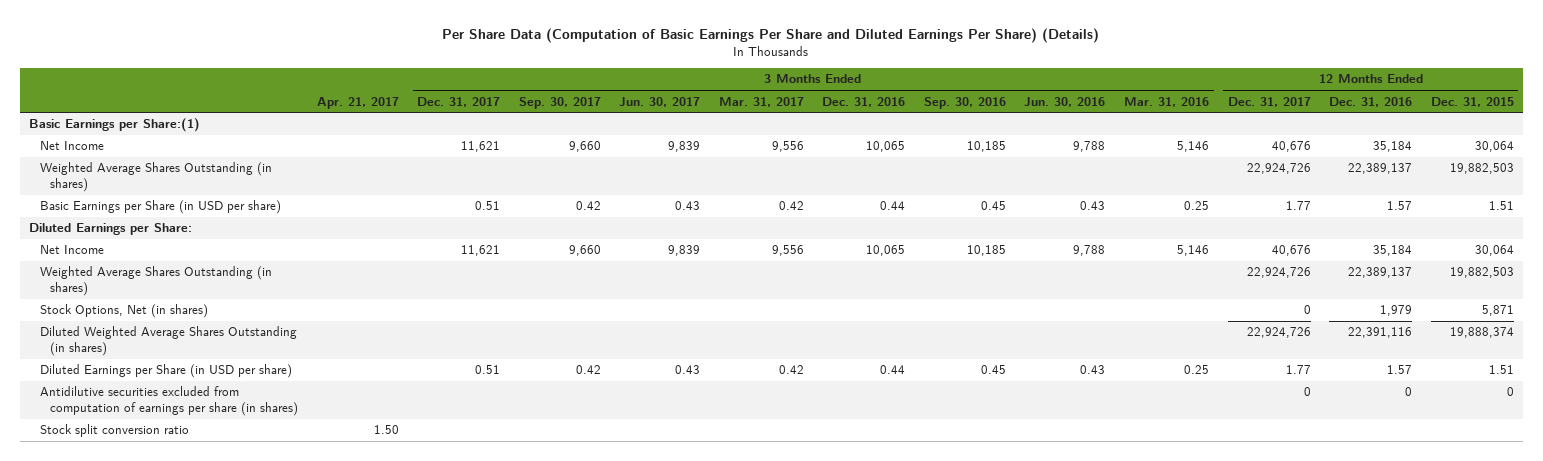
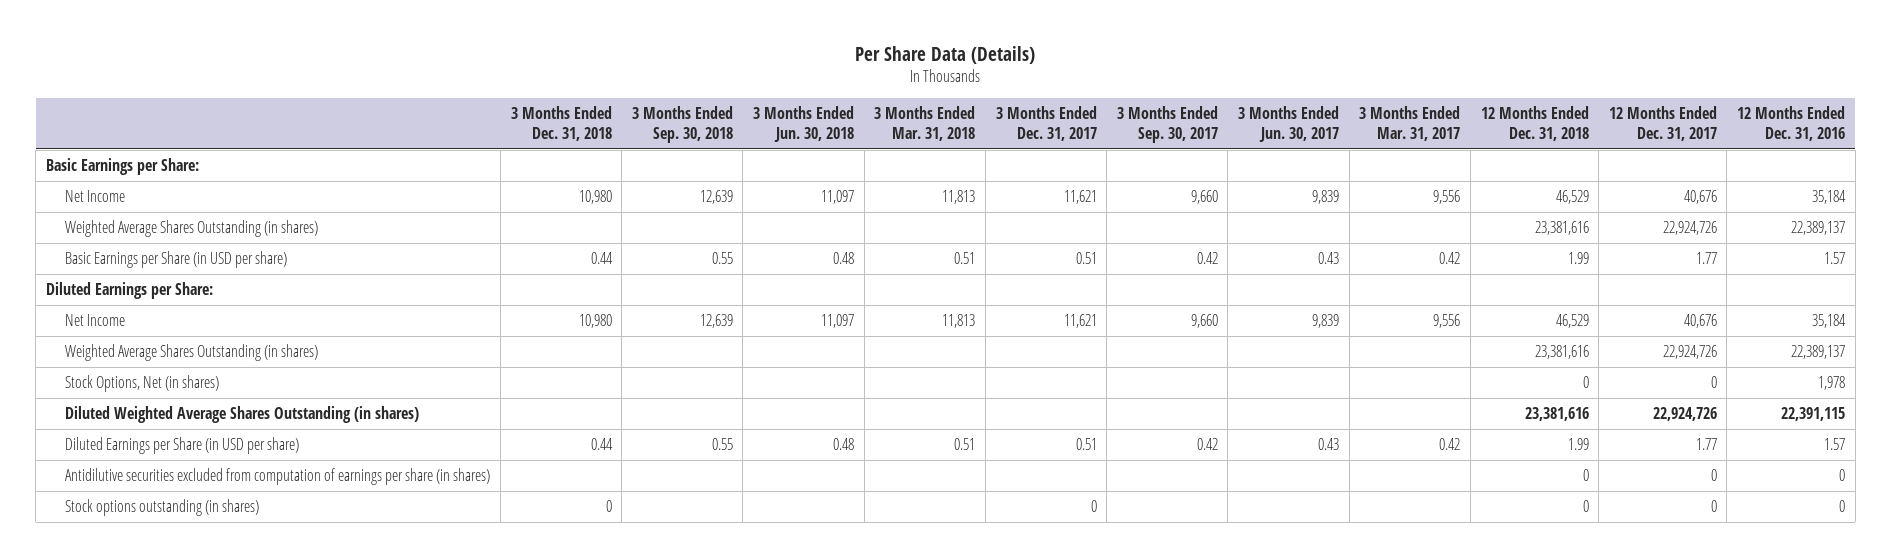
[442,28,1100,44] Per Share Data (Computation of Basic Earnings Per Share and Diluted Earnings Per Share) (Details) -> [855,45,1036,64] Per Share Data (Details)
[316,96,399,109] Apr. 21, 2017 -> none
[822,96,906,107] Dec. 31, 2016 -> none
[923,96,1006,109] Sep. 30, 2016 -> none
[1024,96,1106,107] Jun. 30, 2016 -> none
[1123,96,1209,107] Mar. 31, 2016 -> none
[1430,96,1514,107] Dec. 31, 2015 -> none
none -> [510,106,612,142] 3 Months Ended Dec. 31, 2018
none -> [631,106,733,144] 3 Months Ended Sep. 30, 2018
none -> [753,106,855,143] 3 Months Ended Jun. 30, 2018
none -> [874,106,976,142] 3 Months Ended Mar. 31, 2018
none -> [1480,106,1589,142] 12 Months Ended Dec. 31, 2018
[29,118,201,133] Basic Earnings per Share:(1) -> [45,158,199,176] Basic Earnings per Share:
[1380,305,1413,317] 1,979 -> [1818,376,1846,391] 1,978
[1348,327,1413,339] 22,391,116 -> [1781,407,1846,422] 22,391,115
[39,424,189,438] Stock split conversion ratio -> none
none -> [65,499,260,517] Stock options outstanding (in shares)

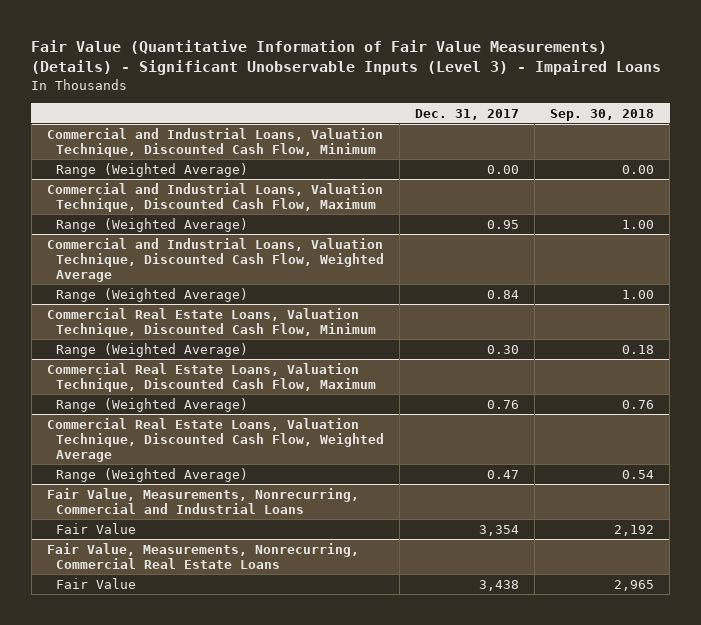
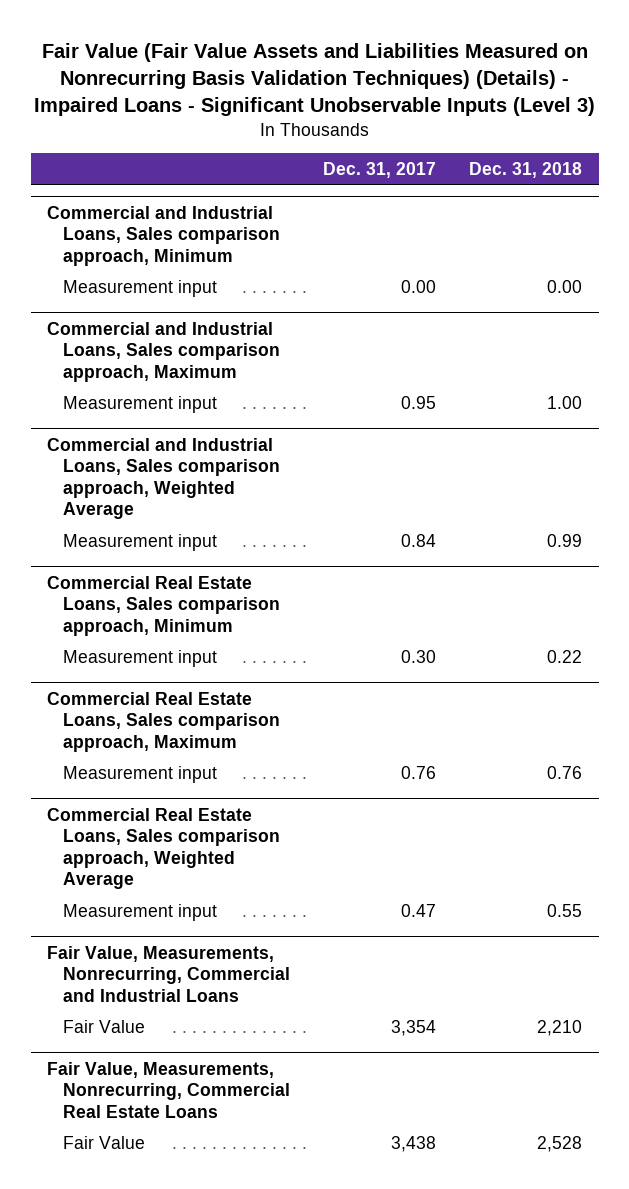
[31,39,662,76] Fair Value (Quantitative Information of Fair Value Measurements) (Details) - Significant Unobservable Inputs (Level 3) - Impaired Loans -> [33,42,595,117] Fair Value (Fair Value Assets and Liabilities Measured on Nonrecurring Basis Validation Techniques) (Details) - Impaired Loans - Significant Unobservable Inputs (Level 3)
[550,108,655,121] Sep. 30, 2018 -> none
none -> [469,161,583,178] Dec. 31, 2018
[46,127,383,157] Commercial and Industrial Loans, Valuation Technique, Discounted Cash Flow, Minimum -> none
[46,182,383,212] Commercial and Industrial Loans, Valuation Technique, Discounted Cash Flow, Maximum -> none
[46,237,385,283] Commercial and Industrial Loans, Valuation Technique, Discounted Cash Flow, Weighted Average -> none
[46,307,377,337] Commercial Real Estate Loans, Valuation Technique, Discounted Cash Flow, Minimum -> none
[46,362,377,392] Commercial Real Estate Loans, Valuation Technique, Discounted Cash Flow, Maximum -> none
[46,417,385,463] Commercial Real Estate Loans, Valuation Technique, Discounted Cash Flow, Weighted Average -> none
none -> [47,205,281,266] Commercial and Industrial Loans, Sales comparison approach, Minimum
[56,162,249,177] Range (Weighted Average) -> [63,279,218,297] Measurement input
none -> [47,321,281,382] Commercial and Industrial Loans, Sales comparison approach, Maximum
[56,217,249,232] Range (Weighted Average) -> [63,395,218,413] Measurement input
none -> [47,437,281,520] Commercial and Industrial Loans, Sales comparison approach, Weighted Average
[56,287,249,302] Range (Weighted Average) -> [63,533,218,551] Measurement input
none -> [47,575,281,636] Commercial Real Estate Loans, Sales comparison approach, Minimum
[56,342,249,357] Range (Weighted Average) -> [63,649,218,667] Measurement input
none -> [47,691,281,752] Commercial Real Estate Loans, Sales comparison approach, Maximum
[56,397,249,412] Range (Weighted Average) -> [63,765,218,783] Measurement input
none -> [47,807,281,890] Commercial Real Estate Loans, Sales comparison approach, Weighted Average
[56,467,249,482] Range (Weighted Average) -> [63,903,218,921] Measurement input

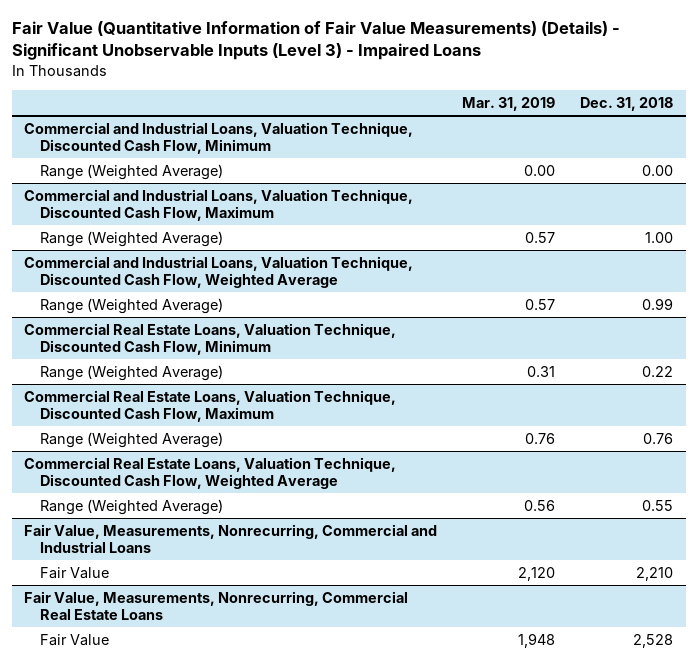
[33,42,595,117] Fair Value (Fair Value Assets and Liabilities Measured on Nonrecurring Basis Validation Techniques) (Details) - Impaired Loans - Significant Unobservable Inputs (Level 3) -> [11,21,620,61] Fair Value (Quantitative Information of Fair Value Measurements) (Details) - Significant Unobservable Inputs (Level 3) - Impaired Loans
[323,161,437,178] Dec. 31, 2017 -> none
none -> [462,96,556,111] Mar. 31, 2019
[47,205,281,266] Commercial and Industrial Loans, Sales comparison approach, Minimum -> none
[47,321,281,382] Commercial and Industrial Loans, Sales comparison approach, Maximum -> none
[47,437,281,520] Commercial and Industrial Loans, Sales comparison approach, Weighted Average -> none
[47,575,281,636] Commercial Real Estate Loans, Sales comparison approach, Minimum -> none
[47,691,281,752] Commercial Real Estate Loans, Sales comparison approach, Maximum -> none
[47,807,281,890] Commercial Real Estate Loans, Sales comparison approach, Weighted Average -> none
none -> [24,121,414,154] Commercial and Industrial Loans, Valuation Technique, Discounted Cash Flow, Minimum
[63,279,218,297] Measurement input -> [40,163,224,180] Range (Weighted Average)
none -> [24,188,414,221] Commercial and Industrial Loans, Valuation Technique, Discounted Cash Flow, Maximum
[63,395,218,413] Measurement input -> [40,230,224,247] Range (Weighted Average)
none -> [24,255,414,288] Commercial and Industrial Loans, Valuation Technique, Discounted Cash Flow, Weighted Average
[63,533,218,551] Measurement input -> [40,297,224,314] Range (Weighted Average)
none -> [24,322,397,355] Commercial Real Estate Loans, Valuation Technique, Discounted Cash Flow, Minimum
[63,649,218,667] Measurement input -> [40,364,224,381] Range (Weighted Average)
none -> [24,389,397,422] Commercial Real Estate Loans, Valuation Technique, Discounted Cash Flow, Maximum
[63,765,218,783] Measurement input -> [40,431,224,448] Range (Weighted Average)
none -> [24,456,397,489] Commercial Real Estate Loans, Valuation Technique, Discounted Cash Flow, Weighted Average
[63,903,218,921] Measurement input -> [40,498,224,515] Range (Weighted Average)

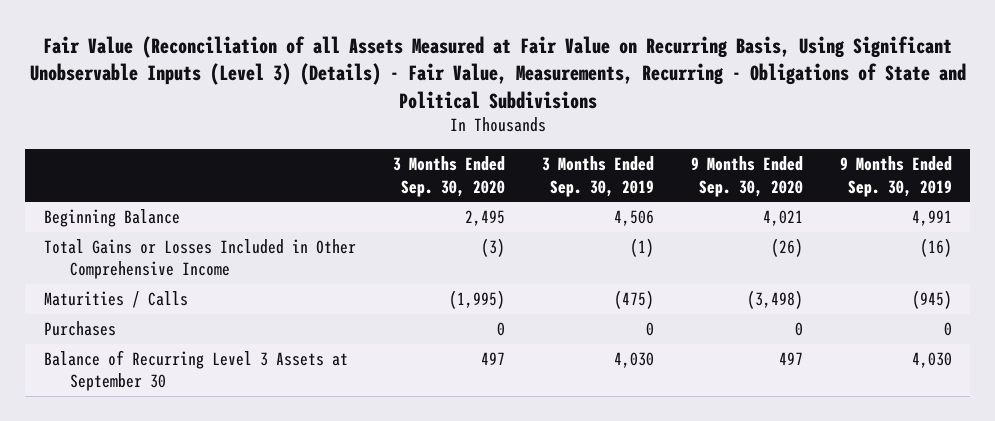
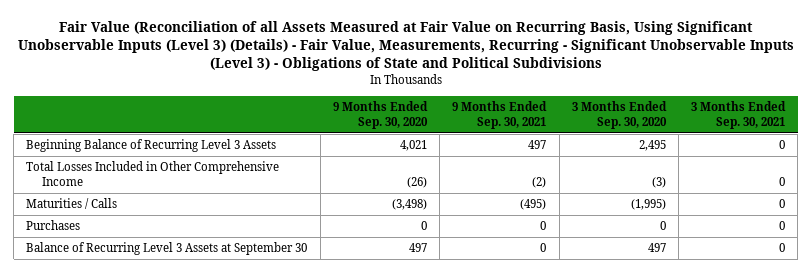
[29,35,966,109] Fair Value (Reconciliation of all Assets Measured at Fair Value on Recurring Basis, Using Significant Unobservable Inputs (Level 3) (Details) - Fair Value, Measurements, Recurring - Obligations of State and Political Subdivisions -> [17,20,794,72] Fair Value (Reconciliation of all Assets Measured at Fair Value on Recurring Basis, Using Significant Unobservable Inputs (Level 3) (Details) - Fair Value, Measurements, Recurring - Significant Unobservable Inputs (Level 3) - Obligations of State and Political Subdivisions
[541,156,654,197] 3 Months Ended Sep. 30, 2019 -> none
[839,156,952,197] 9 Months Ended Sep. 30, 2019 -> none
none -> [452,101,548,129] 9 Months Ended Sep. 30, 2021
none -> [691,101,787,129] 3 Months Ended Sep. 30, 2021
[43,209,180,228] Beginning Balance -> [26,139,277,153] Beginning Balance of Recurring Level 3 Assets
[43,239,356,280] Total Gains or Losses Included in Other Comprehensive Income -> [26,161,280,187] Total Losses Included in Other Comprehensive Income

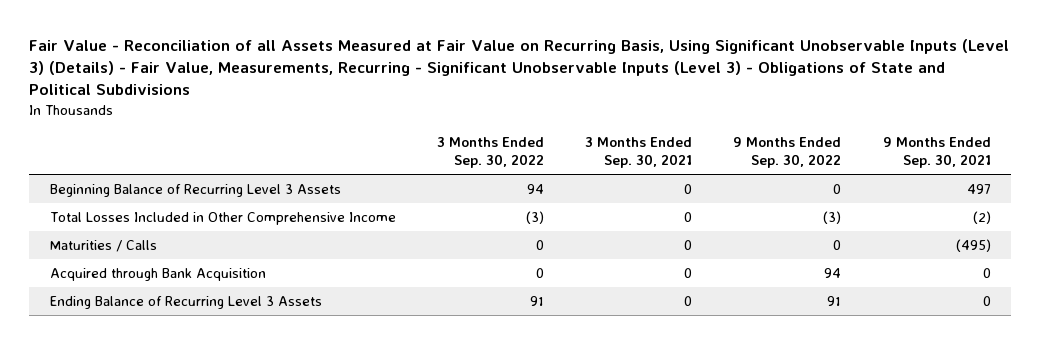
[17,20,794,72] Fair Value (Reconciliation of all Assets Measured at Fair Value on Recurring Basis, Using Significant Unobservable Inputs (Level 3) (Details) - Fair Value, Measurements, Recurring - Significant Unobservable Inputs (Level 3) - Obligations of State and Political Subdivisions -> [28,38,1009,96] Fair Value - Reconciliation of all Assets Measured at Fair Value on Recurring Basis, Using Significant Unobservable Inputs (Level 3) (Details) - Fair Value, Measurements, Recurring - Significant Unobservable Inputs (Level 3) - Obligations of State and Political Subdivisions
[332,101,428,129] 9 Months Ended Sep. 30, 2020 -> none
[571,101,667,129] 3 Months Ended Sep. 30, 2020 -> none
none -> [436,137,544,169] 3 Months Ended Sep. 30, 2022
none -> [733,137,842,169] 9 Months Ended Sep. 30, 2022
[26,220,81,231] Purchases -> [49,267,266,281] Acquired through Bank Acquisition
[26,242,308,256] Balance of Recurring Level 3 Assets at September 30 -> [49,295,322,309] Ending Balance of Recurring Level 3 Assets

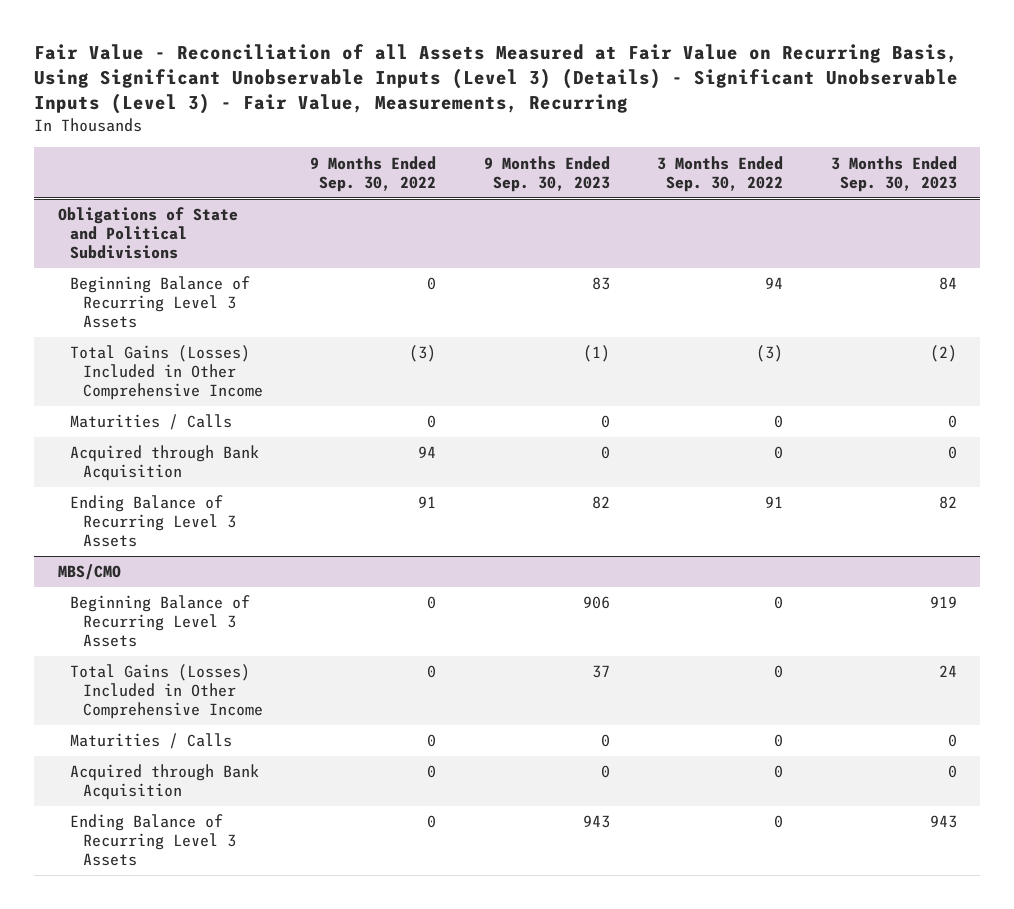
[28,38,1009,96] Fair Value - Reconciliation of all Assets Measured at Fair Value on Recurring Basis, Using Significant Unobservable Inputs (Level 3) (Details) - Fair Value, Measurements, Recurring - Significant Unobservable Inputs (Level 3) - Obligations of State and Political Subdivisions -> [33,44,958,115] Fair Value - Reconciliation of all Assets Measured at Fair Value on Recurring Basis, Using Significant Unobservable Inputs (Level 3) (Details) - Significant Unobservable Inputs (Level 3) - Fair Value, Measurements, Recurring
[585,137,693,169] 3 Months Ended Sep. 30, 2021 -> none
[882,137,991,169] 9 Months Ended Sep. 30, 2021 -> none
none -> [483,155,610,192] 9 Months Ended Sep. 30, 2023
none -> [830,155,957,192] 3 Months Ended Sep. 30, 2023
none -> [57,207,238,260] Obligations of State and Political Subdivisions
[49,211,396,225] Total Losses Included in Other Comprehensive Income -> [70,345,263,401] Total Gains (Losses) Included in Other Comprehensive Income
none -> [57,564,121,581] MBS/CMO
none -> [70,595,251,648] Beginning Balance of Recurring Level 3 Assets
none -> [70,664,263,720] Total Gains (Losses) Included in Other Comprehensive Income
none -> [70,733,233,750] Maturities / Calls
none -> [70,764,260,801] Acquired through Bank Acquisition
none -> [70,814,236,867] Ending Balance of Recurring Level 3 Assets

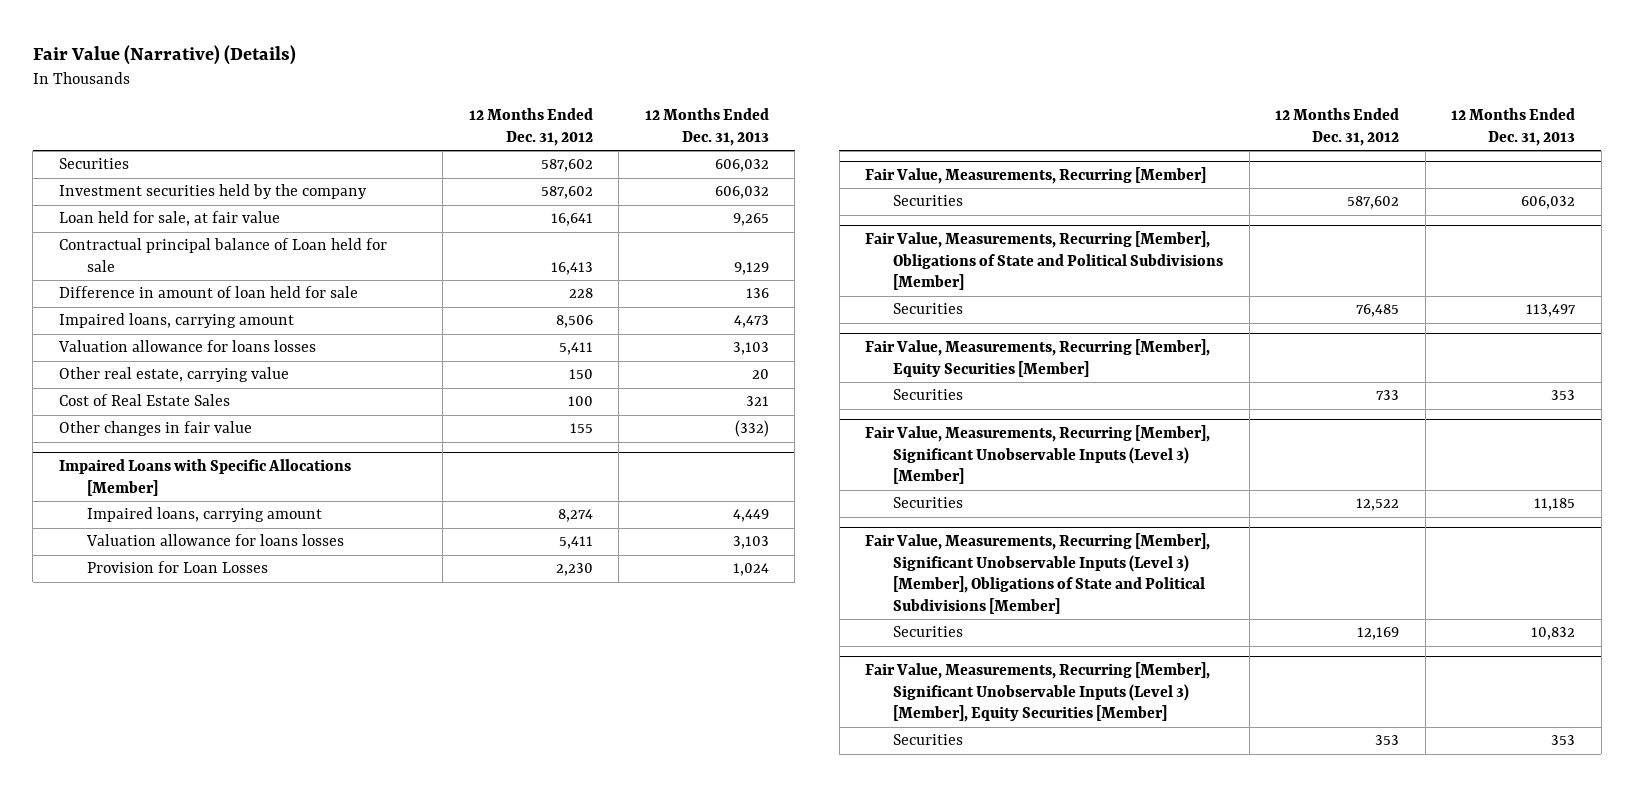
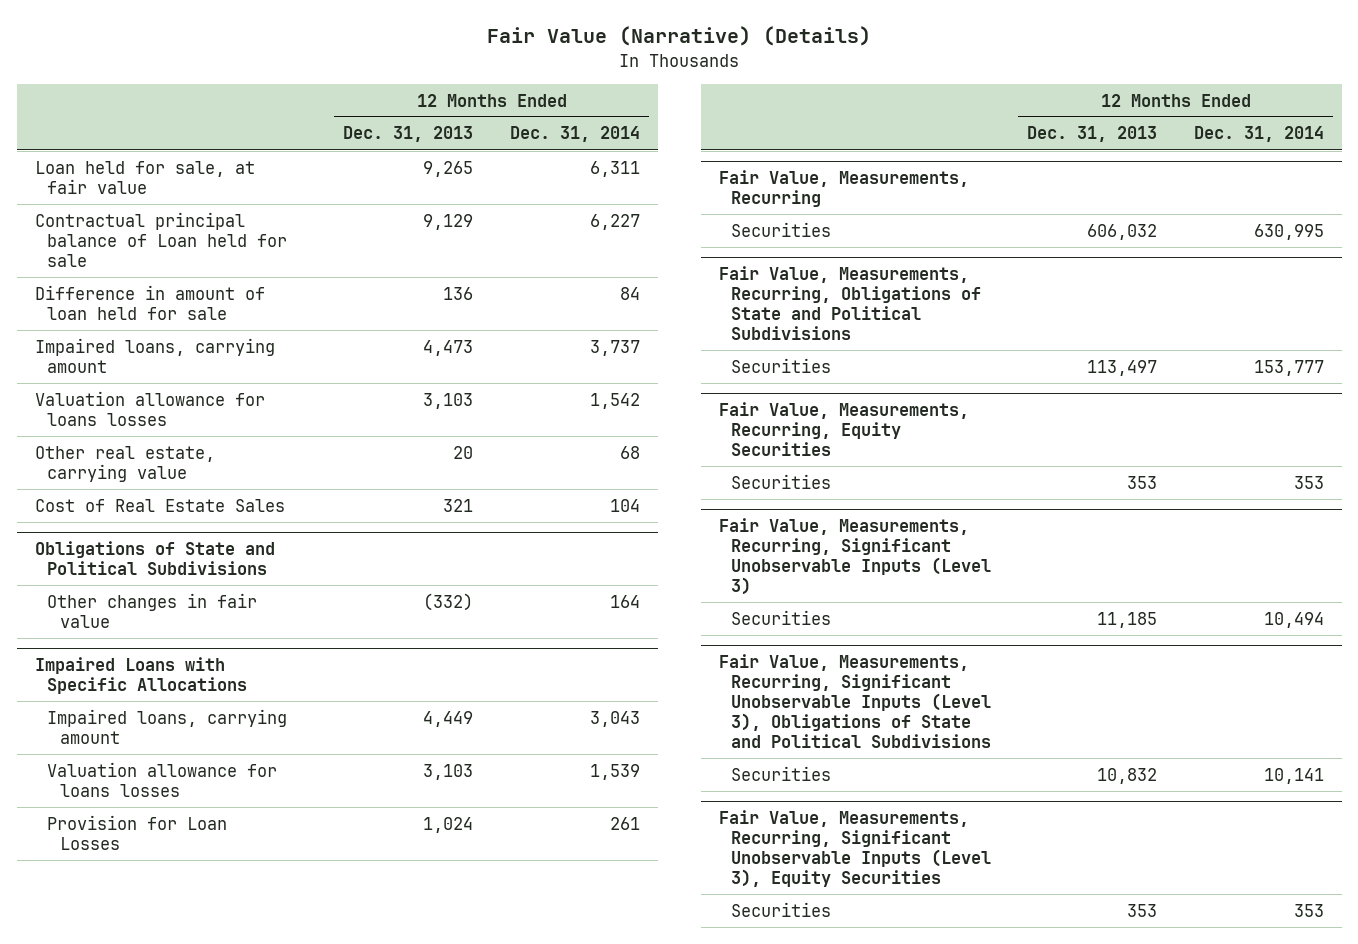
[468,108,593,146] 12 Months Ended Dec. 31, 2012 -> none
none -> [509,126,640,143] Dec. 31, 2014
[58,158,129,170] Securities -> none
[58,184,367,200] Investment securities held by the company -> none
none -> [34,540,275,575] Obligations of State and Political Subdivisions
[58,459,351,496] Impaired Loans with Specific Allocations [Member] -> [34,656,248,694] Impaired Loans with Specific Allocations
[865,167,1207,185] Fair Value, Measurements, Recurring [Member] -> [718,169,969,207] Fair Value, Measurements, Recurring
[865,231,1224,291] Fair Value, Measurements, Recurring [Member], Obligations of State and Political Subdivisions [Member] -> [718,265,982,341] Fair Value, Measurements, Recurring, Obligations of State and Political Subdivisions
[865,339,1211,377] Fair Value, Measurements, Recurring [Member], Equity Securities [Member] -> [718,401,969,456] Fair Value, Measurements, Recurring, Equity Securities
[865,425,1211,485] Fair Value, Measurements, Recurring [Member], Significant Unobservable Inputs (Level 3) [Member] -> [718,517,992,596] Fair Value, Measurements, Recurring, Significant Unobservable Inputs (Level 3)
[865,533,1211,614] Fair Value, Measurements, Recurring [Member], Significant Unobservable Inputs (Level 3) [Member], Obligations of State and Political Subdivisions [Member] -> [718,653,992,749] Fair Value, Measurements, Recurring, Significant Unobservable Inputs (Level 3), Obligations of State and Political Subdivisions
[865,662,1211,723] Fair Value, Measurements, Recurring [Member], Significant Unobservable Inputs (Level 3) [Member], Equity Securities [Member] -> [718,809,992,888] Fair Value, Measurements, Recurring, Significant Unobservable Inputs (Level 3), Equity Securities

